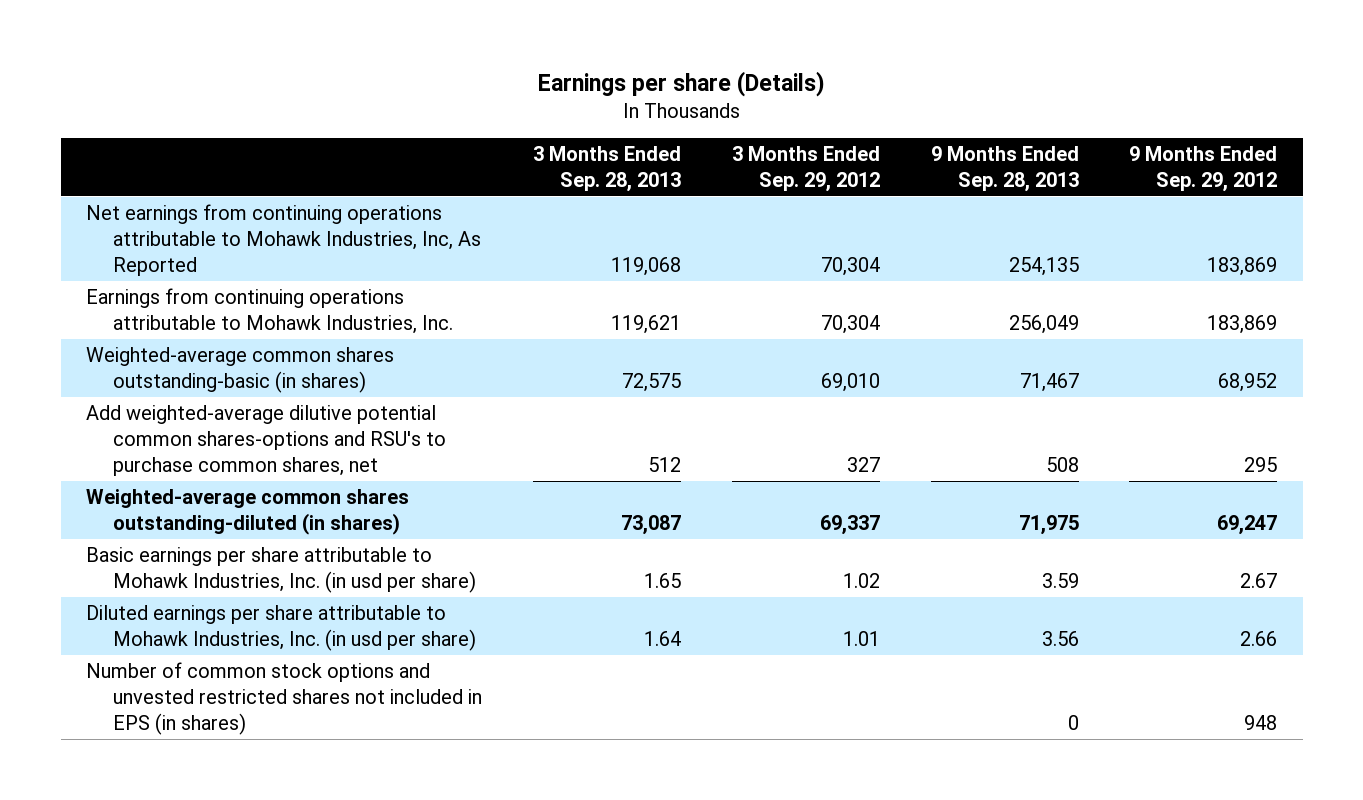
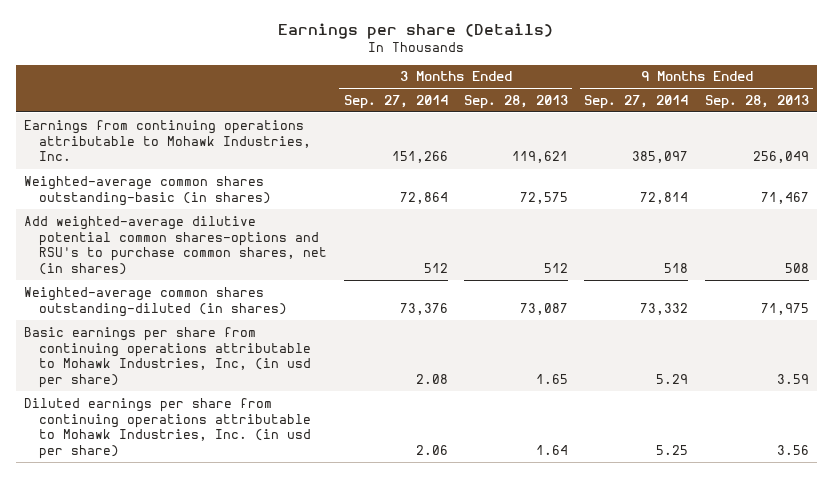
[731,146,880,192] 3 Months Ended Sep. 29, 2012 -> none
[1129,146,1278,192] 9 Months Ended Sep. 29, 2012 -> none
none -> [343,94,448,109] Sep. 27, 2014
none -> [584,94,689,109] Sep. 27, 2014
[86,204,482,276] Net earnings from continuing operations attributable to Mohawk Industries, Inc, As Reported -> none
[86,405,447,476] Add weighted-average dilutive potential common shares-options and RSU's to purchase common shares, net -> [23,215,328,276] Add weighted-average dilutive potential common shares-options and RSU's to purchase common shares, net (in shares)
[86,662,483,735] Number of common stock options and unvested restricted shares not included in EPS (in shares) -> none
[86,547,477,593] Basic earnings per share attributable to Mohawk Industries, Inc. (in usd per share) -> [23,326,312,389] Basic earnings per share from continuing operations attributable to Mohawk Industries, Inc, (in usd per share)
[86,605,477,651] Diluted earnings per share attributable to Mohawk Industries, Inc. (in usd per share) -> [23,397,312,460] Diluted earnings per share from continuing operations attributable to Mohawk Industries, Inc. (in usd per share)

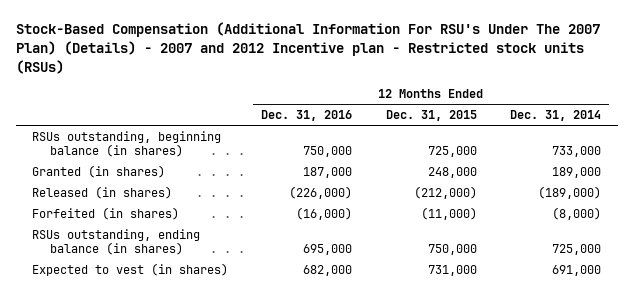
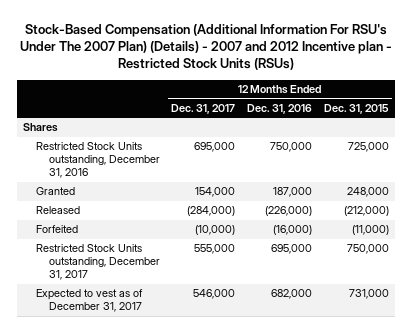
[15,22,600,74] Stock-Based Compensation (Additional Information For RSU's Under The 2007 Plan) (Details) - 2007 and 2012 Incentive plan - Restricted stock units (RSUs) -> [19,23,392,71] Stock-Based Compensation (Additional Information For RSU's Under The 2007 Plan) (Details) - 2007 and 2012 Incentive plan - Restricted Stock Units (RSUs)
[509,110,601,122] Dec. 31, 2014 -> none
none -> [171,103,236,114] Dec. 31, 2017
none -> [22,123,58,133] Shares
[32,130,222,157] RSUs outstanding, beginning balance (in shares) -> [35,142,160,179] Restricted Stock Units outstanding, December 31, 2016
[32,164,166,178] Granted (in shares) -> [35,187,75,196] Granted
[32,185,173,199] Released (in shares) -> [35,206,80,215] Released
[32,206,180,220] Forfeited (in shares) -> [35,225,78,234] Forfeited
[32,228,201,255] RSUs outstanding, ending balance (in shares) -> [35,244,160,281] Restricted Stock Units outstanding, December 31, 2017
[32,262,229,276] Expected to vest (in shares) -> [35,289,143,313] Expected to vest as of December 31, 2017

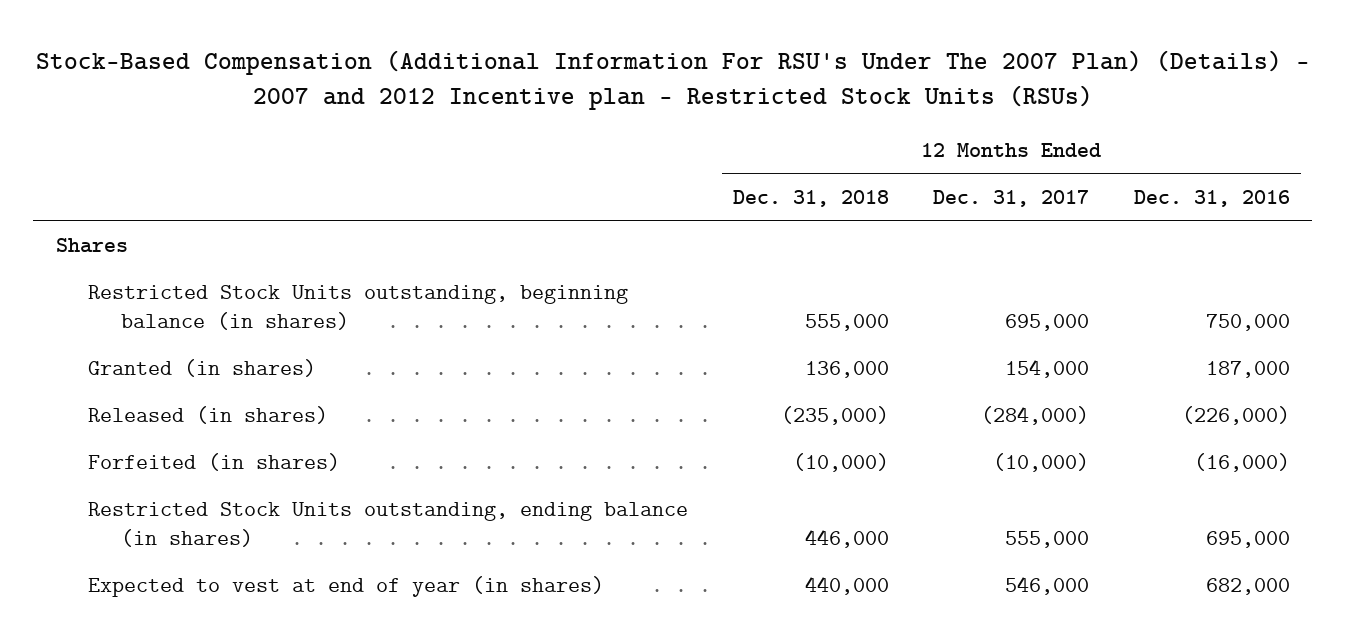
[324,103,390,114] Dec. 31, 2015 -> none
none -> [732,189,889,207] Dec. 31, 2018
[35,142,160,179] Restricted Stock Units outstanding, December 31, 2016 -> [88,285,629,331] Restricted Stock Units outstanding, beginning balance (in shares)
[35,187,75,196] Granted -> [88,359,317,378] Granted (in shares)
[35,206,80,215] Released -> [88,406,329,425] Released (in shares)
[35,225,78,234] Forfeited -> [88,453,341,472] Forfeited (in shares)
[35,244,160,281] Restricted Stock Units outstanding, December 31, 2017 -> [88,502,689,548] Restricted Stock Units outstanding, ending balance (in shares)
[35,289,143,313] Expected to vest as of December 31, 2017 -> [88,576,605,598] Expected to vest at end of year (in shares)

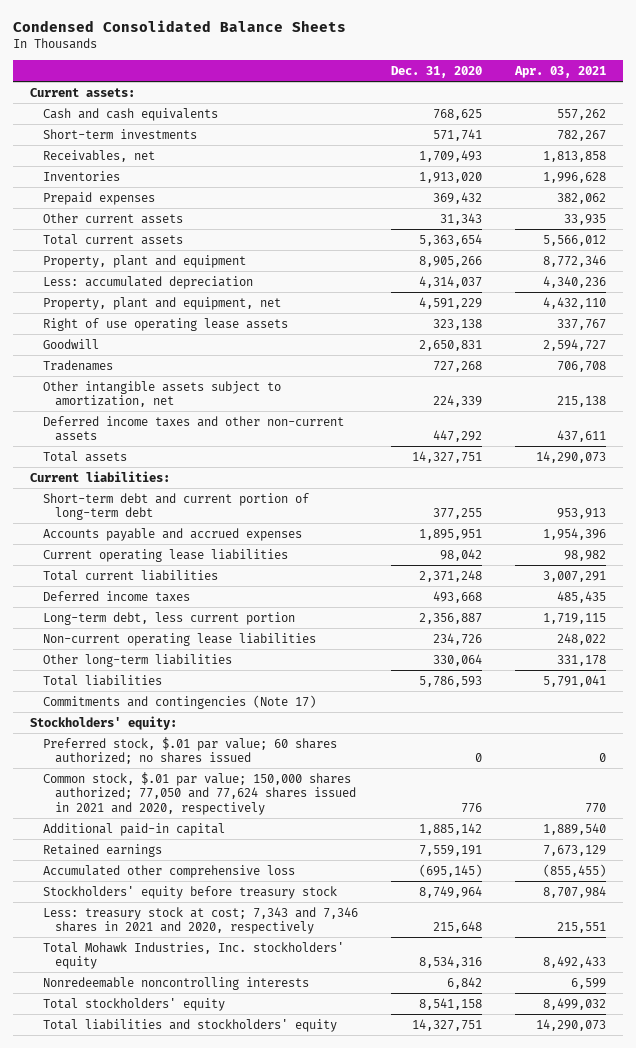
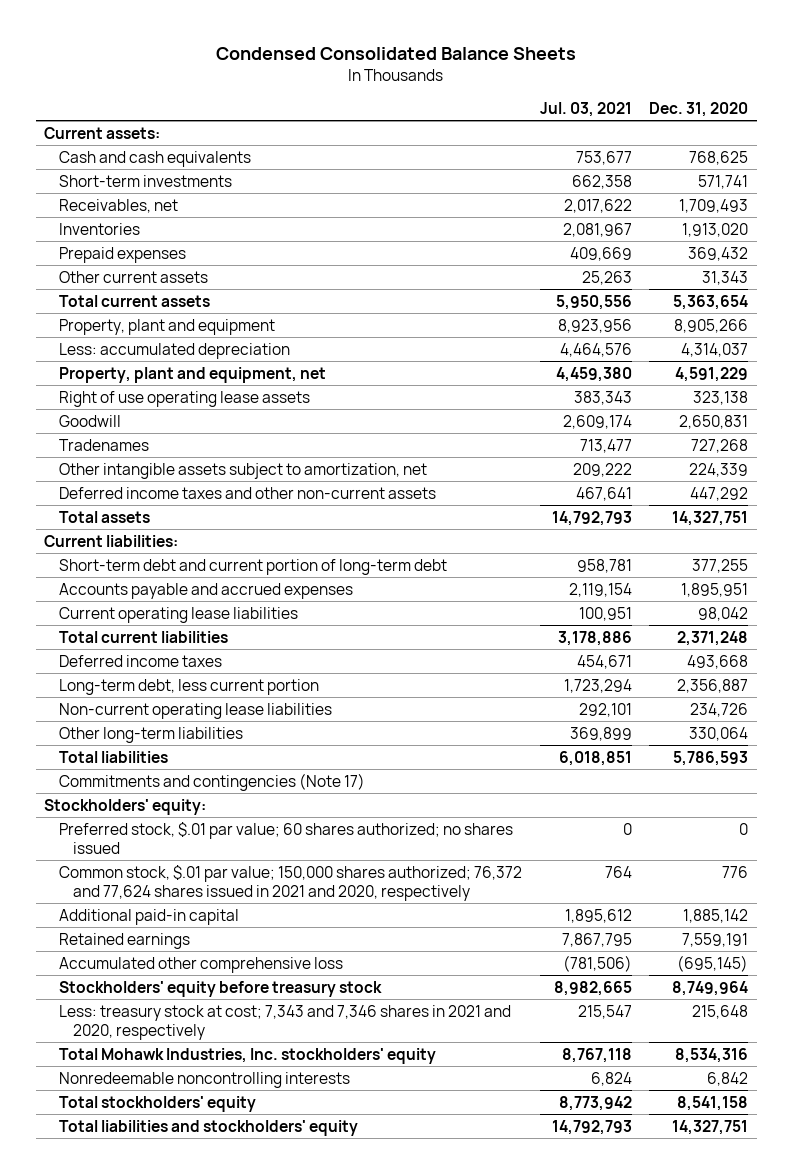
[514,66,607,79] Apr. 03, 2021 -> none
none -> [539,102,632,118] Jul. 03, 2021
[42,771,357,815] Common stock, $.01 par value; 150,000 shares authorized; 77,050 and 77,624 shares issued in 2021 and 2020, respectively -> [58,864,522,902] Common stock, $.01 par value; 150,000 shares authorized; 76,372 and 77,624 shares issued in 2021 and 2020, respectively

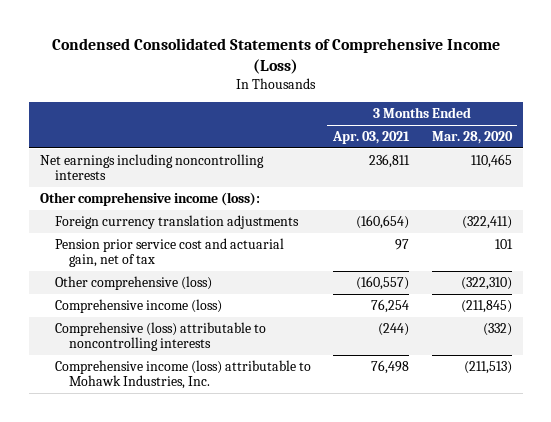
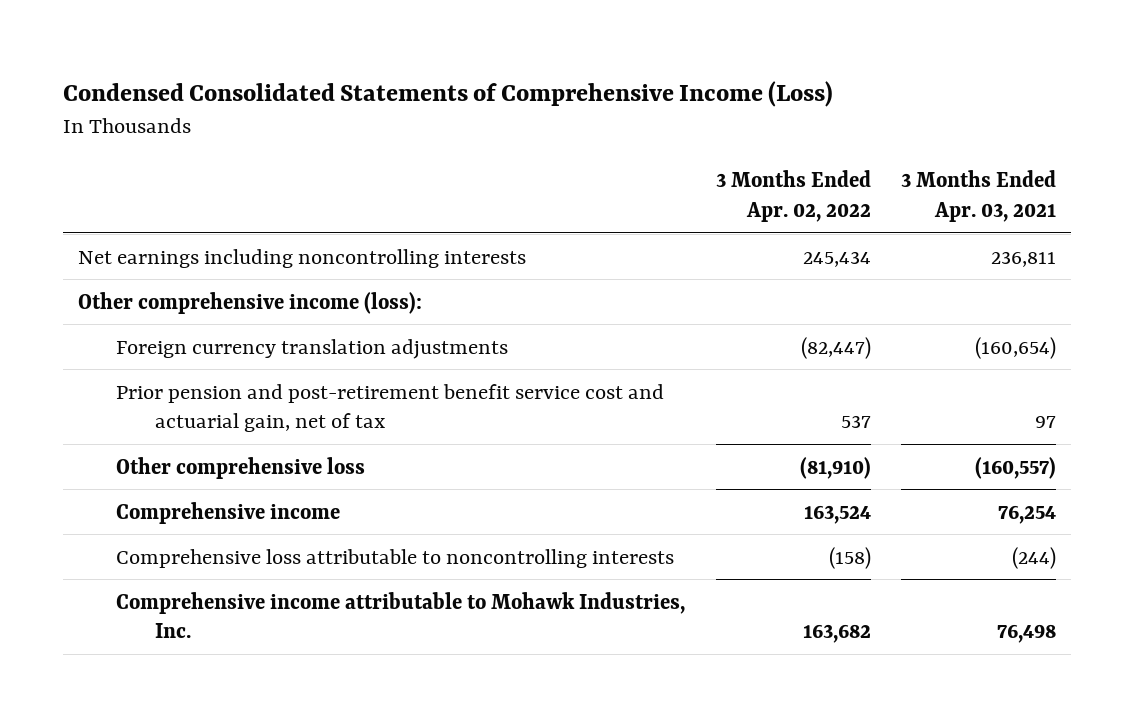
[431,131,513,145] Mar. 28, 2020 -> none
none -> [715,170,871,223] 3 Months Ended Apr. 02, 2022
[54,237,284,268] Pension prior service cost and actuarial gain, net of tax -> [116,383,665,433] Prior pension and post-retirement benefit service cost and actuarial gain, net of tax
[54,275,212,290] Other comprehensive (loss) -> [116,456,366,479] Other comprehensive loss
[54,298,222,313] Comprehensive income (loss) -> [116,501,341,524] Comprehensive income
[54,321,266,352] Comprehensive (loss) attributable to noncontrolling interests -> [116,548,675,568] Comprehensive loss attributable to noncontrolling interests
[54,359,311,390] Comprehensive income (loss) attributable to Mohawk Industries, Inc. -> [116,591,686,639] Comprehensive income attributable to Mohawk Industries, Inc.

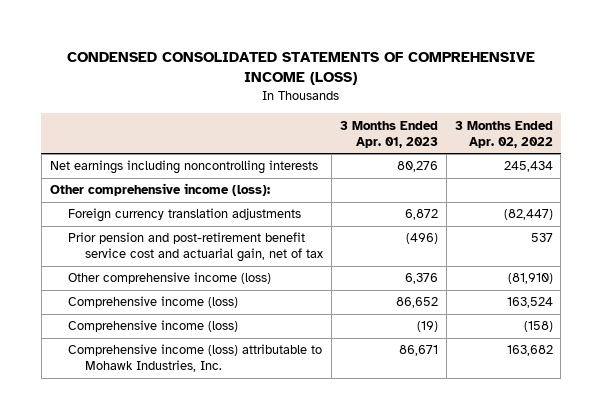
[63,80,834,107] Condensed Consolidated Statements of Comprehensive Income (Loss) -> [67,51,536,86] CONDENSED CONSOLIDATED STATEMENTS OF COMPREHENSIVE INCOME (LOSS)
[900,170,1056,223] 3 Months Ended Apr. 03, 2021 -> none
none -> [340,120,439,148] 3 Months Ended Apr. 01, 2023
[116,456,366,479] Other comprehensive loss -> [67,272,271,285] Other comprehensive income (loss)
[116,501,341,524] Comprehensive income -> [67,296,238,309] Comprehensive income (loss)
[116,548,675,568] Comprehensive loss attributable to noncontrolling interests -> [67,320,238,333] Comprehensive income (loss)
[116,591,686,639] Comprehensive income attributable to Mohawk Industries, Inc. -> [67,344,322,373] Comprehensive income (loss) attributable to Mohawk Industries, Inc.

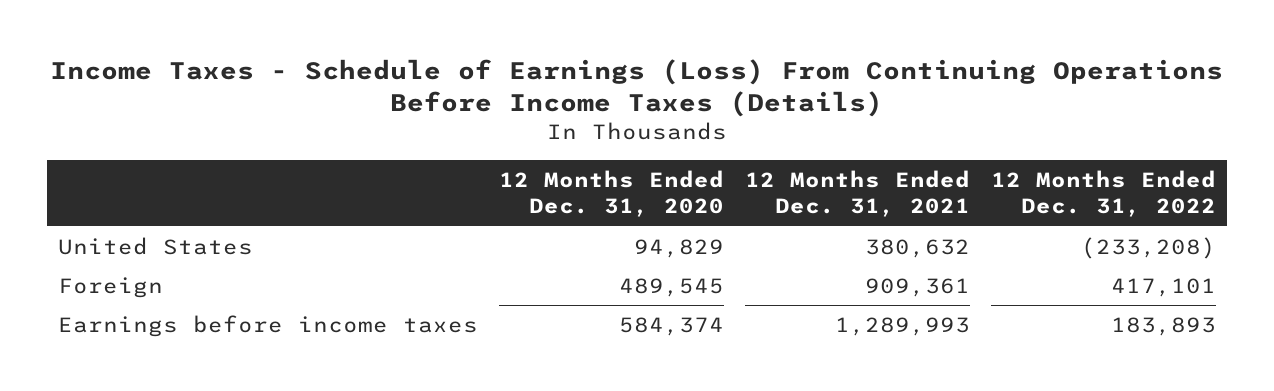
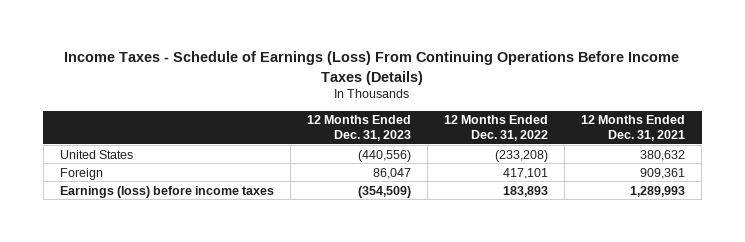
[499,169,725,218] 12 Months Ended Dec. 31, 2020 -> none
none -> [306,115,411,141] 12 Months Ended Dec. 31, 2023
[57,314,478,337] Earnings before income taxes -> [59,185,274,198] Earnings (loss) before income taxes

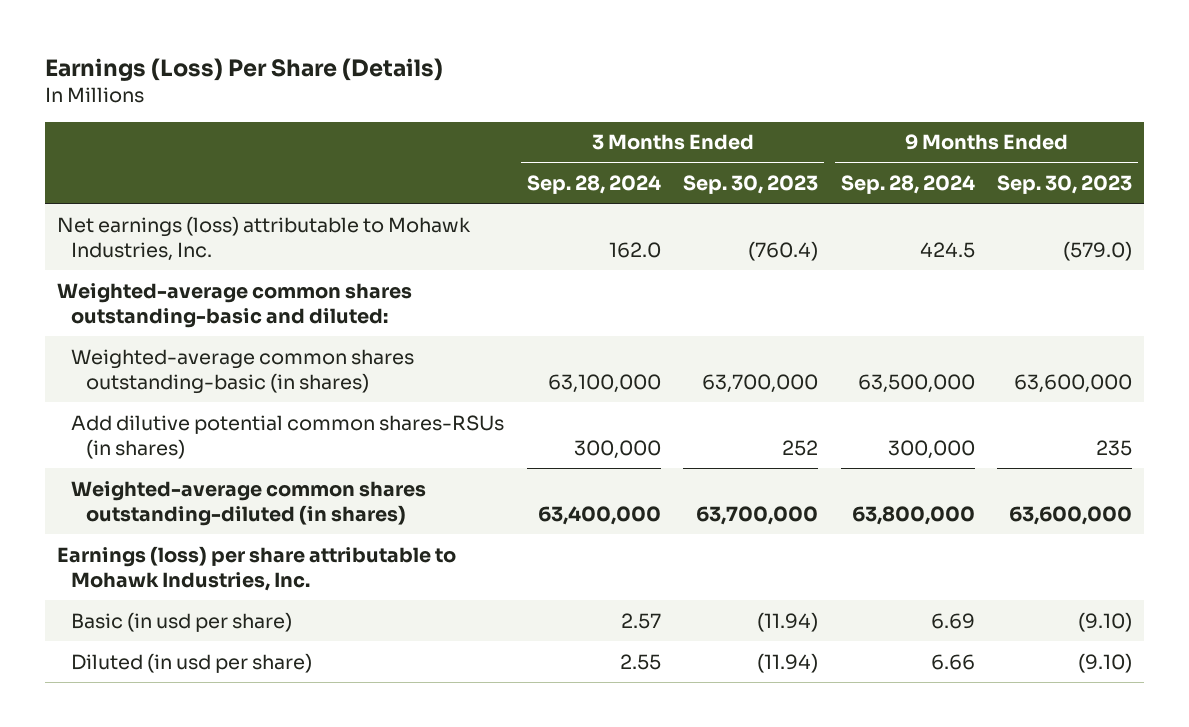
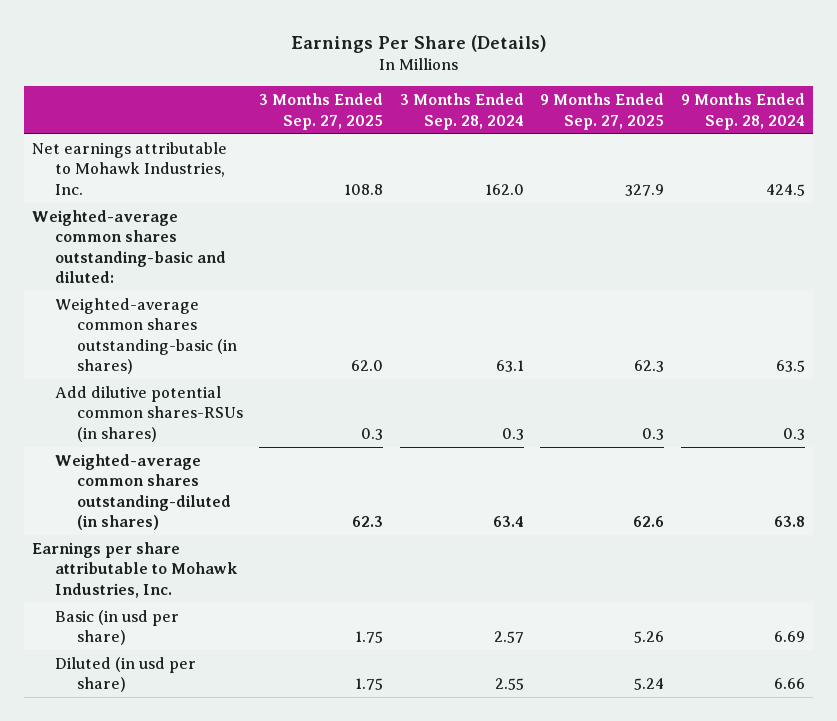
[45,57,444,81] Earnings (Loss) Per Share (Details) -> [290,34,547,53] Earnings Per Share (Details)
[683,174,819,194] Sep. 30, 2023 -> none
[997,174,1133,194] Sep. 30, 2023 -> none
none -> [259,93,384,130] 3 Months Ended Sep. 27, 2025
none -> [540,93,665,130] 9 Months Ended Sep. 27, 2025
[56,215,471,261] Net earnings (loss) attributable to Mohawk Industries, Inc. -> [32,142,228,195] Net earnings attributable to Mohawk Industries, Inc.
[547,373,661,393] 63,100,000 -> [495,359,524,372] 63.1
[857,373,975,393] 63,500,000 -> [775,359,805,372] 63.5
[573,439,661,459] 300,000 -> [501,427,524,440] 0.3
[887,439,975,459] 300,000 -> [782,427,805,440] 0.3
[537,505,661,525] 63,400,000 -> [492,515,524,527] 63.4
[851,505,975,525] 63,800,000 -> [773,515,805,527] 63.8
[56,545,456,591] Earnings (loss) per share attributable to Mohawk Industries, Inc. -> [32,542,237,598] Earnings per share attributable to Mohawk Industries, Inc.

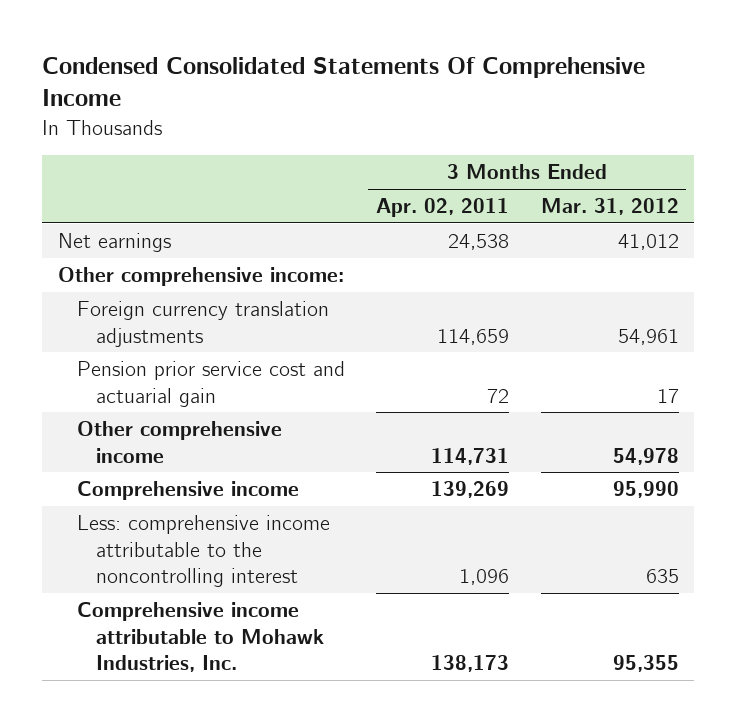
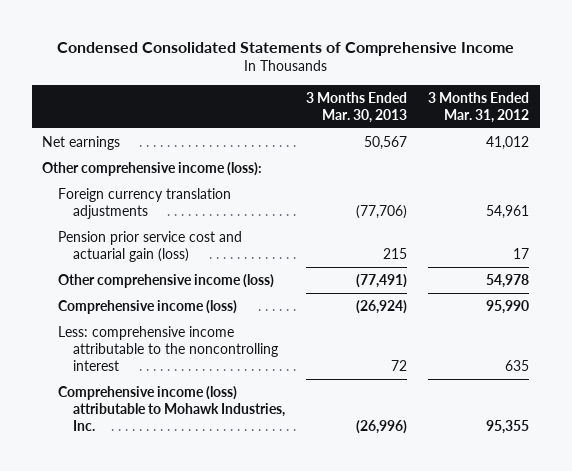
[41,57,645,107] Condensed Consolidated Statements Of Comprehensive Income -> [56,41,514,56] Condensed Consolidated Statements of Comprehensive Income
[376,198,510,218] Apr. 02, 2011 -> none
none -> [306,91,408,123] 3 Months Ended Mar. 30, 2013
[57,267,344,287] Other comprehensive income: -> [42,161,263,176] Other comprehensive income (loss):
[76,361,345,407] Pension prior service cost and actuarial gain -> [57,230,242,262] Pension prior service cost and actuarial gain (loss)
[76,421,282,463] Other comprehensive income -> [57,273,274,288] Other comprehensive income (loss)
[76,481,299,501] Comprehensive income -> [57,299,237,314] Comprehensive income (loss)
[76,602,325,673] Comprehensive income attributable to Mohawk Industries, Inc. -> [57,385,286,431] Comprehensive income (loss) attributable to Mohawk Industries, Inc.

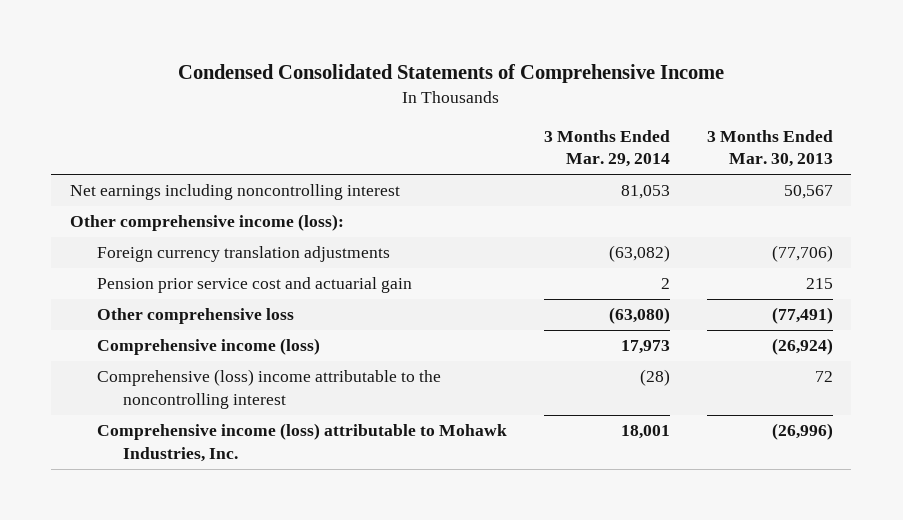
[428,91,530,123] 3 Months Ended Mar. 31, 2012 -> none
none -> [543,129,670,168] 3 Months Ended Mar. 29, 2014
[42,135,121,150] Net earnings -> [70,184,401,201] Net earnings including noncontrolling interest
[57,230,242,262] Pension prior service cost and actuarial gain (loss) -> [96,277,412,294] Pension prior service cost and actuarial gain
[57,273,274,288] Other comprehensive income (loss) -> [96,308,294,325] Other comprehensive loss
[57,325,279,371] Less: comprehensive income attributable to the noncontrolling interest -> [96,369,441,409] Comprehensive (loss) income attributable to the noncontrolling interest

